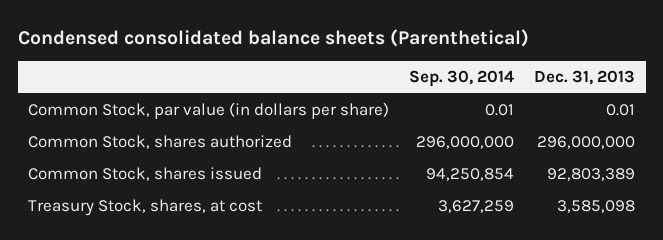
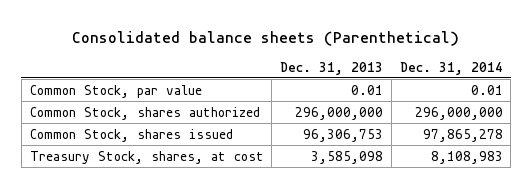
[17,28,529,47] Condensed consolidated balance sheets (Parenthetical) -> [72,30,460,46] Consolidated balance sheets (Parenthetical)
[409,70,515,88] Sep. 30, 2014 -> none
none -> [399,61,503,75] Dec. 31, 2014
[27,102,389,120] Common Stock, par value (in dollars per share) -> [29,84,202,98] Common Stock, par value
[547,168,636,182] 92,803,389 -> [303,128,384,142] 96,306,753

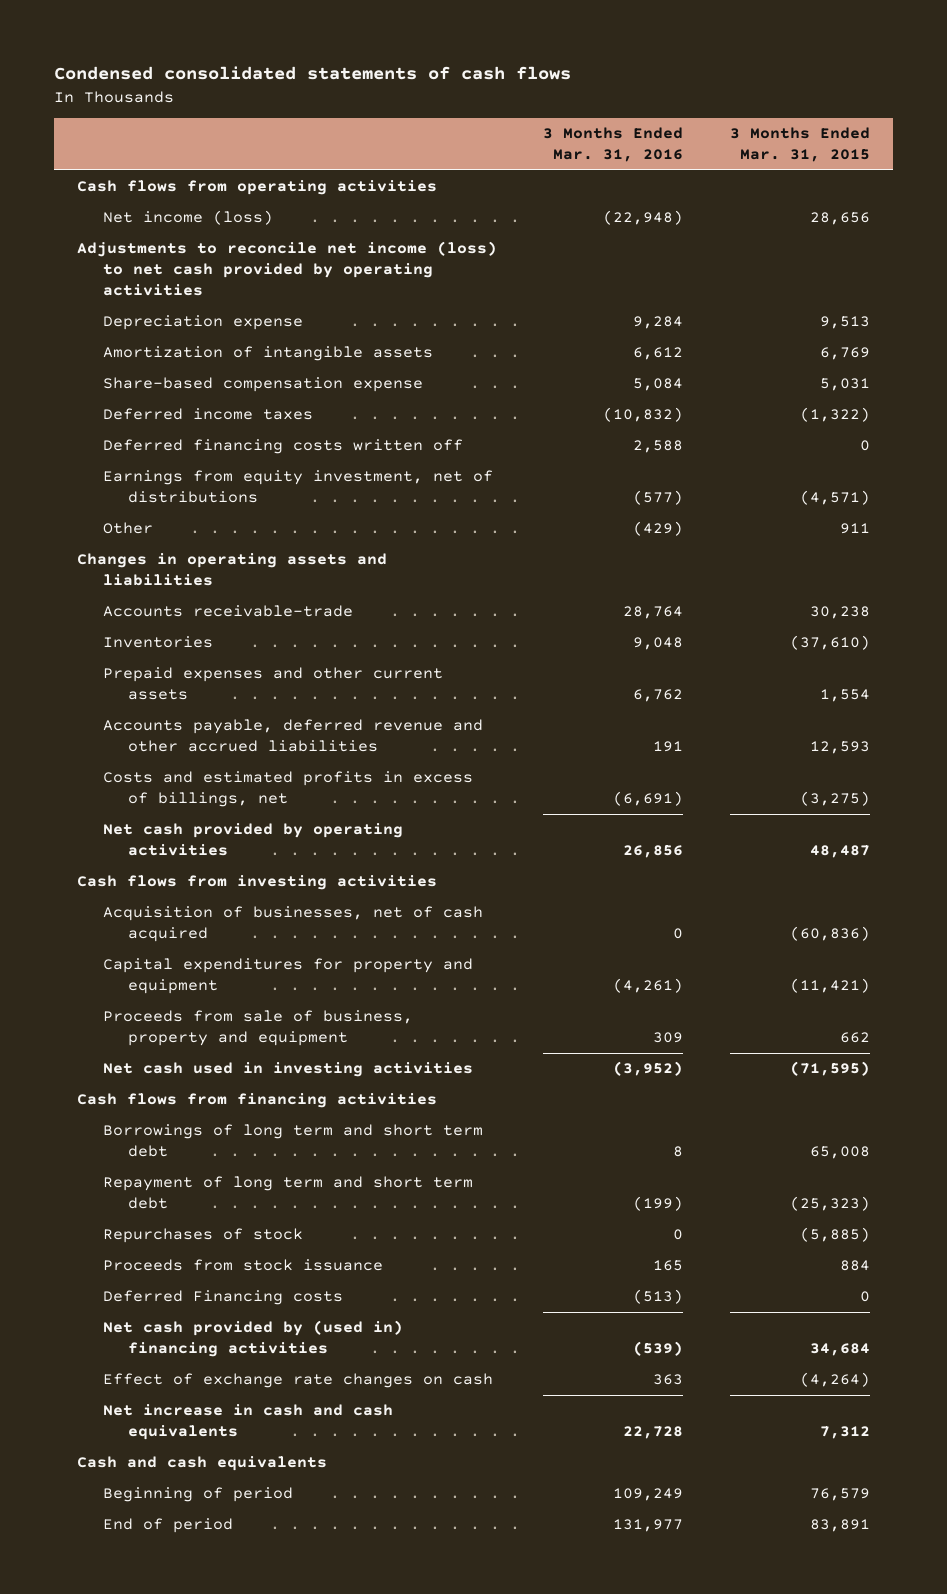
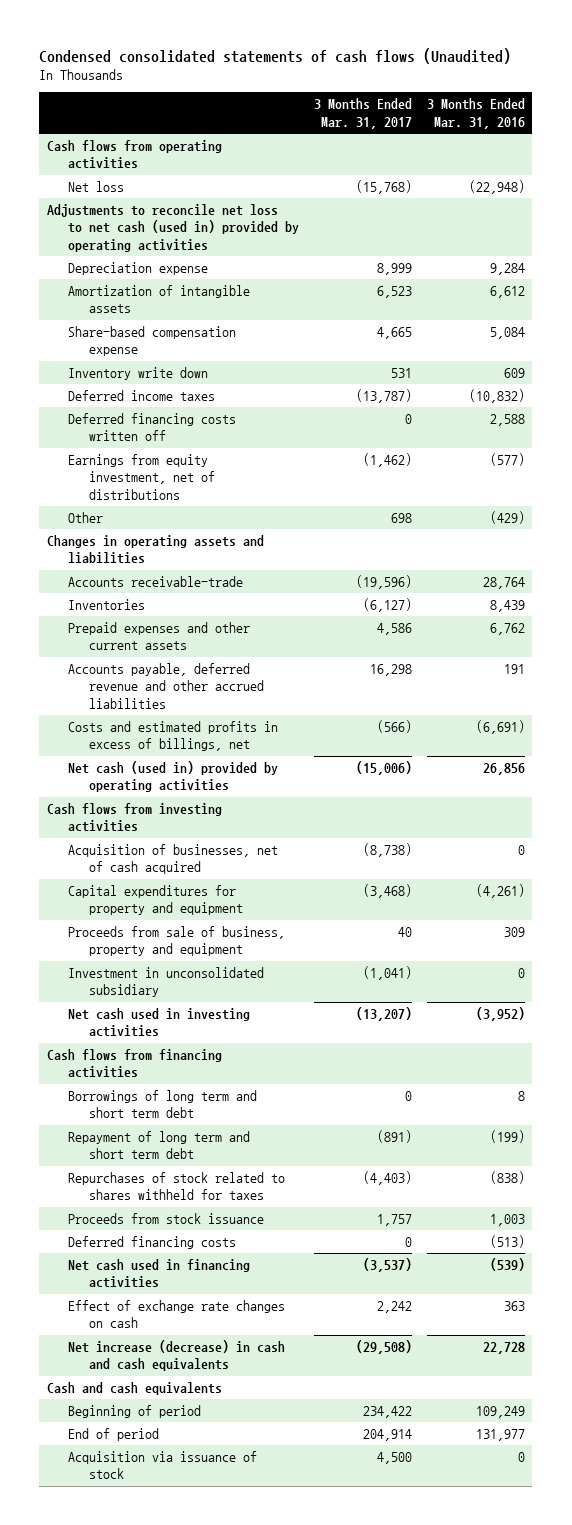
[53,66,571,81] Condensed consolidated statements of cash flows -> [39,47,512,64] Condensed consolidated statements of cash flows (Unaudited)
[729,127,870,163] 3 Months Ended Mar. 31, 2015 -> none
none -> [313,98,412,129] 3 Months Ended Mar. 31, 2017
[102,210,273,226] Net income (loss) -> [68,180,125,192] Net loss
[77,241,498,297] Adjustments to reconcile net income (loss) to net cash provided by operating activities -> [46,203,300,252] Adjustments to reconcile net loss to net cash (used in) provided by operating activities
none -> [68,366,209,380] Inventory write down
[633,637,684,651] 9,048 -> [489,599,525,612] 8,439
[102,823,403,857] Net cash provided by operating activities -> [68,760,279,793] Net cash (used in) provided by operating activities
none -> [68,966,265,998] Investment in unconsolidated subsidiary
[102,1228,303,1244] Repurchases of stock -> none
none -> [68,1171,286,1201] Repurchases of stock related to shares withheld for taxes
[653,1260,684,1272] 165 -> [489,1213,525,1226] 1,003
[102,1290,343,1306] Deferred Financing costs -> [68,1235,237,1249] Deferred financing costs
[102,1320,403,1358] Net cash provided by (used in) financing activities -> [68,1258,251,1289] Net cash used in financing activities
[102,1404,393,1441] Net increase in cash and cash equivalents -> [68,1339,286,1372] Net increase (decrease) in cash and cash equivalents
none -> [68,1450,258,1480] Acquisition via issuance of stock

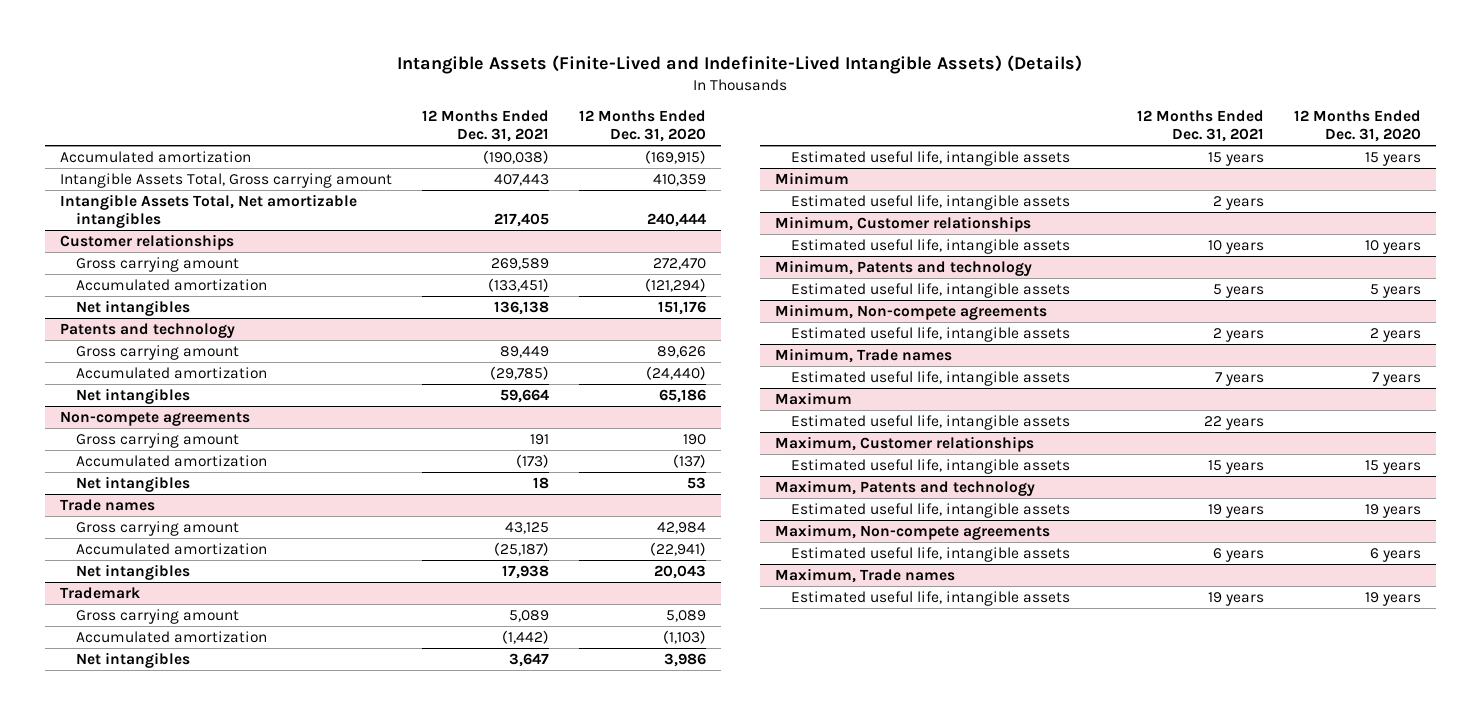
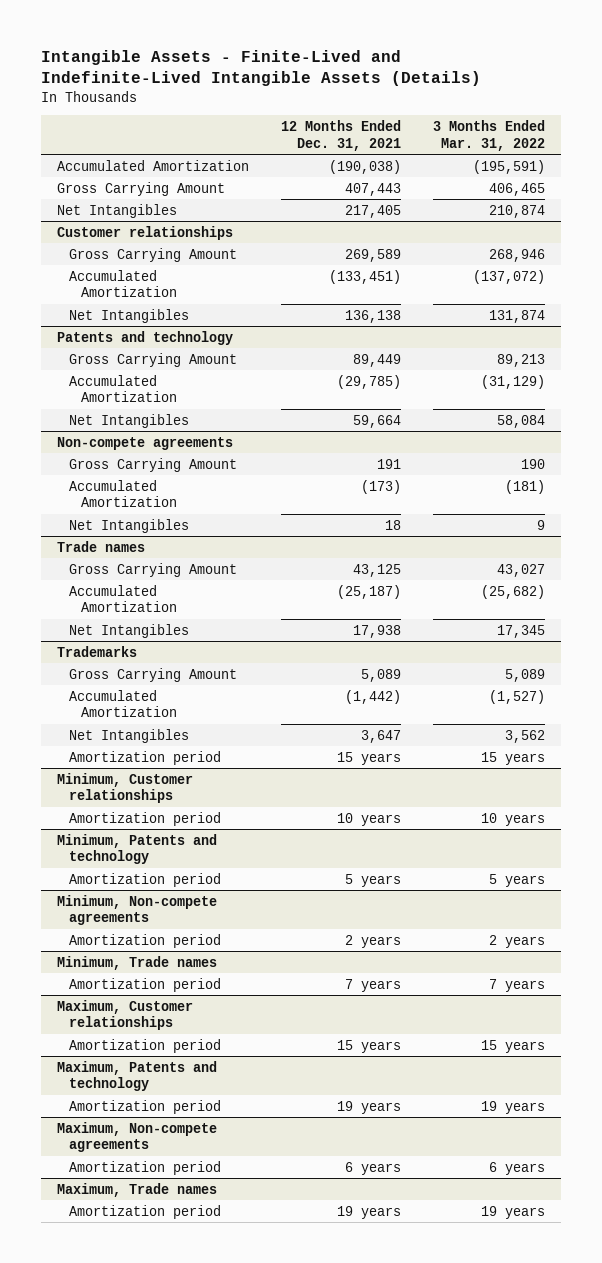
[397,54,1083,74] Intangible Assets (Finite-Lived and Indefinite-Lived Intangible Assets) (Details) -> [40,49,481,87] Intangible Assets - Finite-Lived and Indefinite-Lived Intangible Assets (Details)
[578,110,706,143] 12 Months Ended Dec. 31, 2020 -> none
none -> [433,120,546,151] 3 Months Ended Mar. 31, 2022
[59,150,251,163] Accumulated amortization -> [56,159,249,171] Accumulated Amortization
[59,172,392,188] Intangible Assets Total, Gross carrying amount -> [56,181,225,196] Gross Carrying Amount
[59,193,357,228] Intangible Assets Total, Net amortizable intangibles -> [56,203,177,218] Net Intangibles
[75,256,239,272] Gross carrying amount -> [68,247,237,262] Gross Carrying Amount
[75,278,267,291] Accumulated amortization -> [68,269,177,298] Accumulated Amortization
[75,299,190,316] Net intangibles -> [68,308,189,323] Net Intangibles
[75,344,239,360] Gross carrying amount -> [68,352,237,367] Gross Carrying Amount
[75,366,267,379] Accumulated amortization -> [68,374,177,403] Accumulated Amortization
[75,387,190,404] Net intangibles -> [68,413,189,428] Net Intangibles
[75,432,239,448] Gross carrying amount -> [68,457,237,472] Gross Carrying Amount
[75,454,267,467] Accumulated amortization -> [68,479,177,508] Accumulated Amortization
[75,475,190,492] Net intangibles -> [68,518,189,533] Net Intangibles
[774,171,849,185] Minimum -> none
[790,194,1070,210] Estimated useful life, intangible assets -> none
[75,520,239,536] Gross carrying amount -> [68,562,237,577] Gross Carrying Amount
[75,542,267,555] Accumulated amortization -> [68,584,177,613] Accumulated Amortization
[75,563,190,580] Net intangibles -> [68,623,189,638] Net Intangibles
[59,586,140,599] Trademark -> [56,645,137,657] Trademarks
[75,608,239,624] Gross carrying amount -> [68,667,237,682] Gross Carrying Amount
[75,630,267,643] Accumulated amortization -> [68,689,177,718] Accumulated Amortization
[75,651,190,668] Net intangibles -> [68,728,189,743] Net Intangibles
[790,150,1070,166] Estimated useful life, intangible assets -> [68,750,221,765] Amortization period
[790,238,1070,254] Estimated useful life, intangible assets -> [68,811,221,826] Amortization period
[790,282,1070,298] Estimated useful life, intangible assets -> [68,872,221,887] Amortization period
[790,326,1070,342] Estimated useful life, intangible assets -> [68,933,221,948] Amortization period
[774,391,852,405] Maximum -> none
[790,414,1070,430] Estimated useful life, intangible assets -> none
[790,370,1070,386] Estimated useful life, intangible assets -> [68,977,221,992] Amortization period
[790,458,1070,474] Estimated useful life, intangible assets -> [68,1038,221,1053] Amortization period
[790,502,1070,518] Estimated useful life, intangible assets -> [68,1099,221,1114] Amortization period
[790,546,1070,562] Estimated useful life, intangible assets -> [68,1160,221,1175] Amortization period
[790,590,1070,606] Estimated useful life, intangible assets -> [68,1204,221,1219] Amortization period

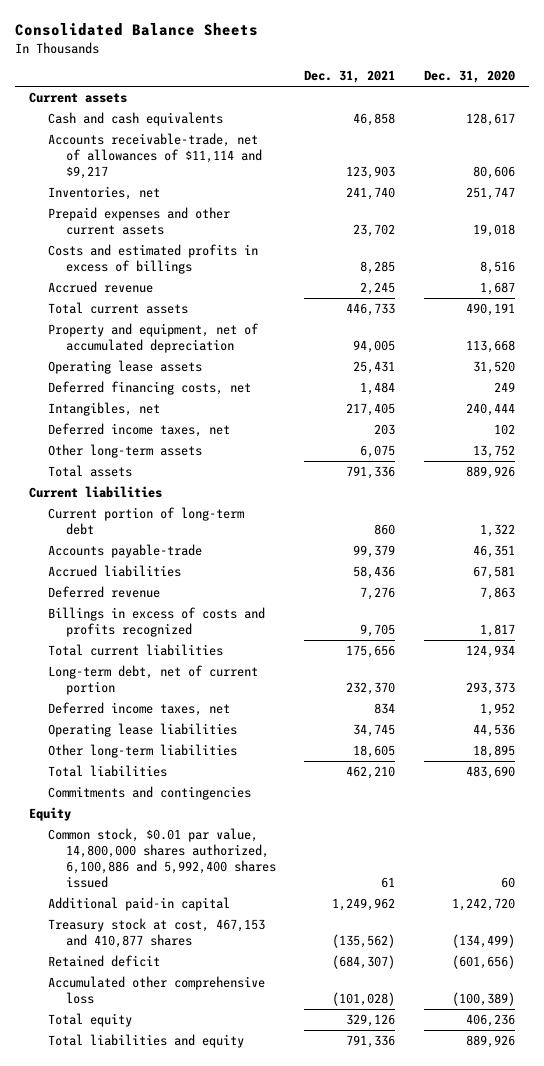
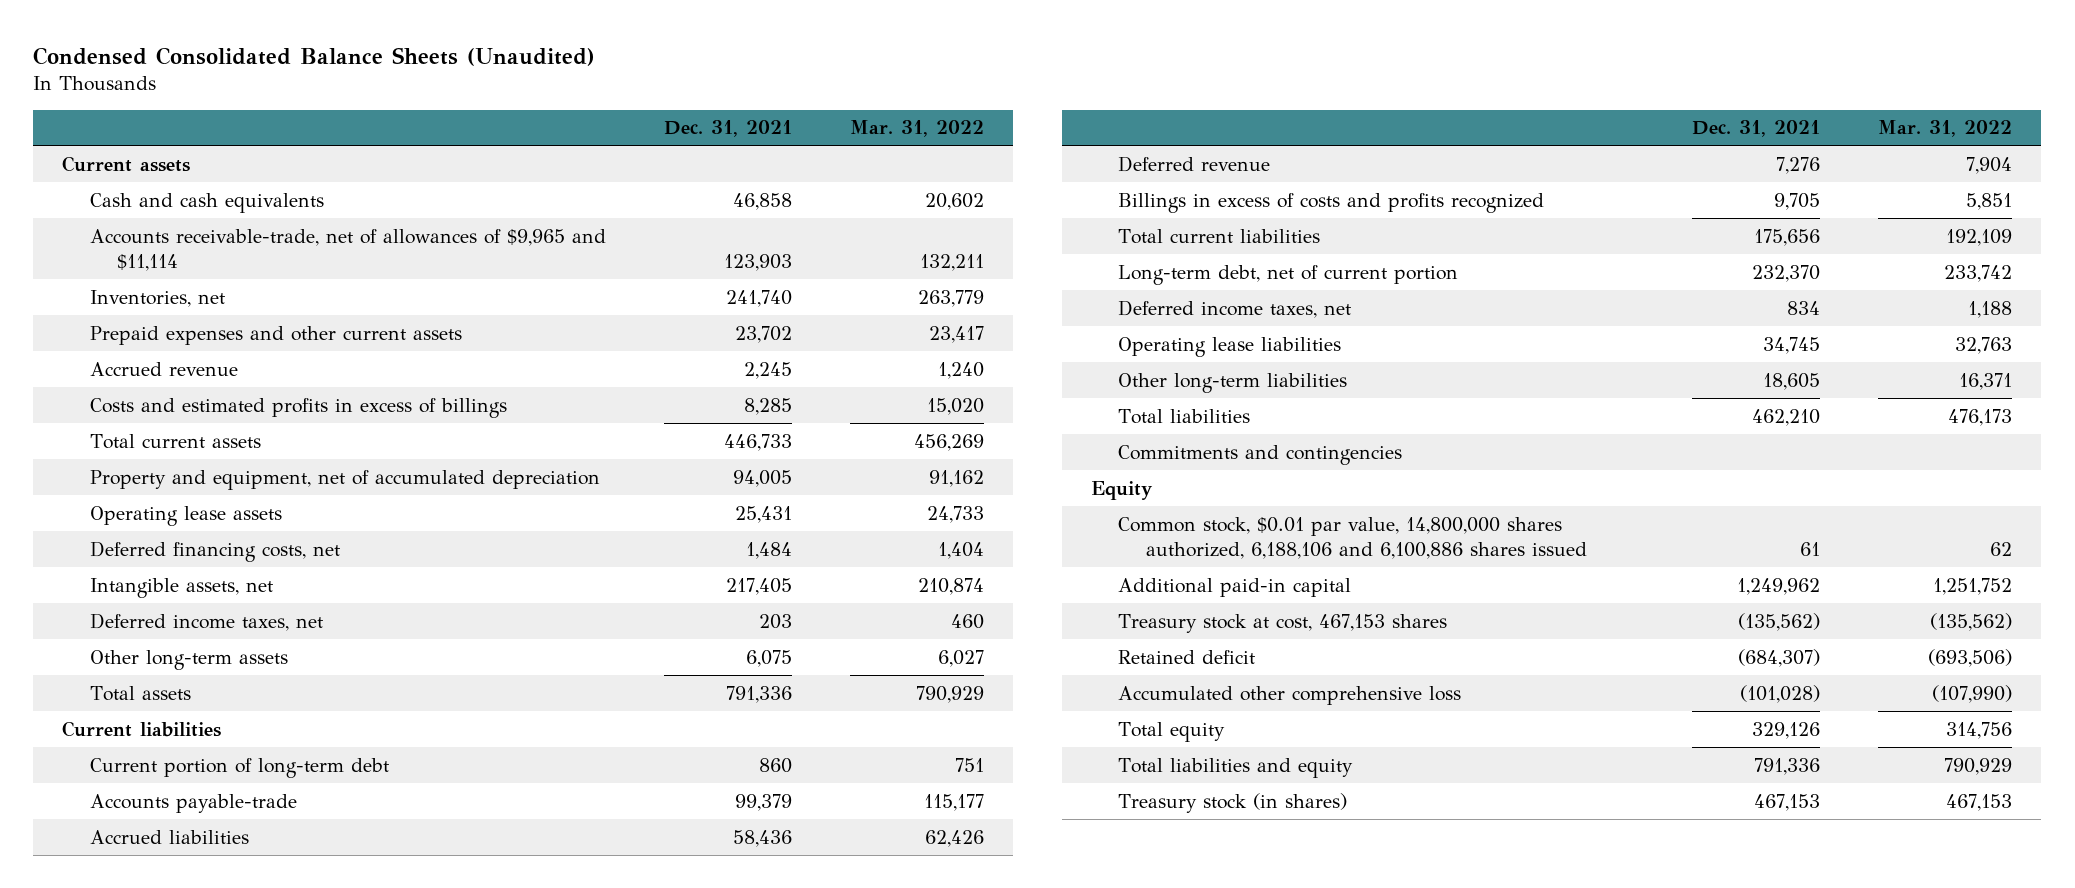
[14,22,258,36] Consolidated Balance Sheets -> [33,46,596,66] Condensed Consolidated Balance Sheets (Unaudited)
[423,70,515,84] Dec. 31, 2020 -> none
none -> [849,120,984,138] Mar. 31, 2022
[47,132,262,180] Accounts receivable-trade, net of allowances of $11,114 and $9,217 -> [89,228,606,271] Accounts receivable-trade, net of allowances of $9,965 and $11,114
[47,243,258,275] Costs and estimated profits in excess of billings -> [89,397,507,418] Costs and estimated profits in excess of billings
[47,401,160,416] Intangibles, net -> [89,577,273,598] Intangible assets, net
[47,827,276,889] Common stock, $0.01 par value, 14,800,000 shares authorized, 6,100,886 and 5,992,400 shares issued -> [1118,516,1587,559] Common stock, $0.01 par value, 14,800,000 shares authorized, 6,188,106 and 6,100,886 shares issued
[47,917,265,949] Treasury stock at cost, 467,153 and 410,877 shares -> [1118,613,1448,633] Treasury stock at cost, 467,153 shares
none -> [1118,792,1348,813] Treasury stock (in shares)

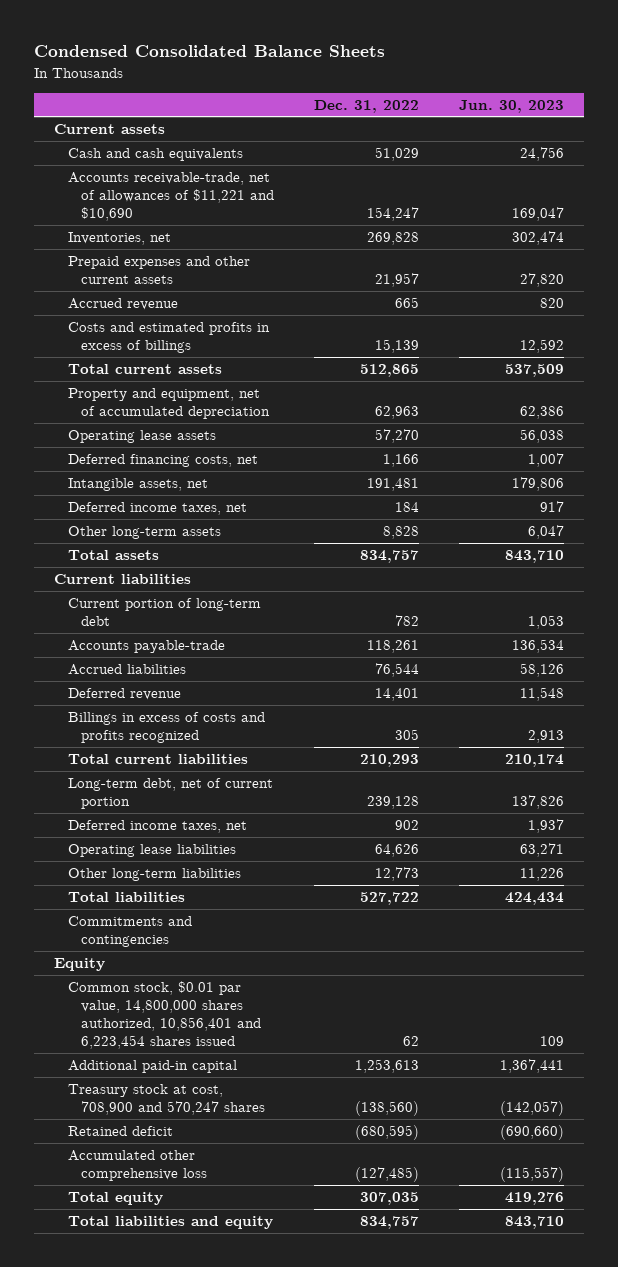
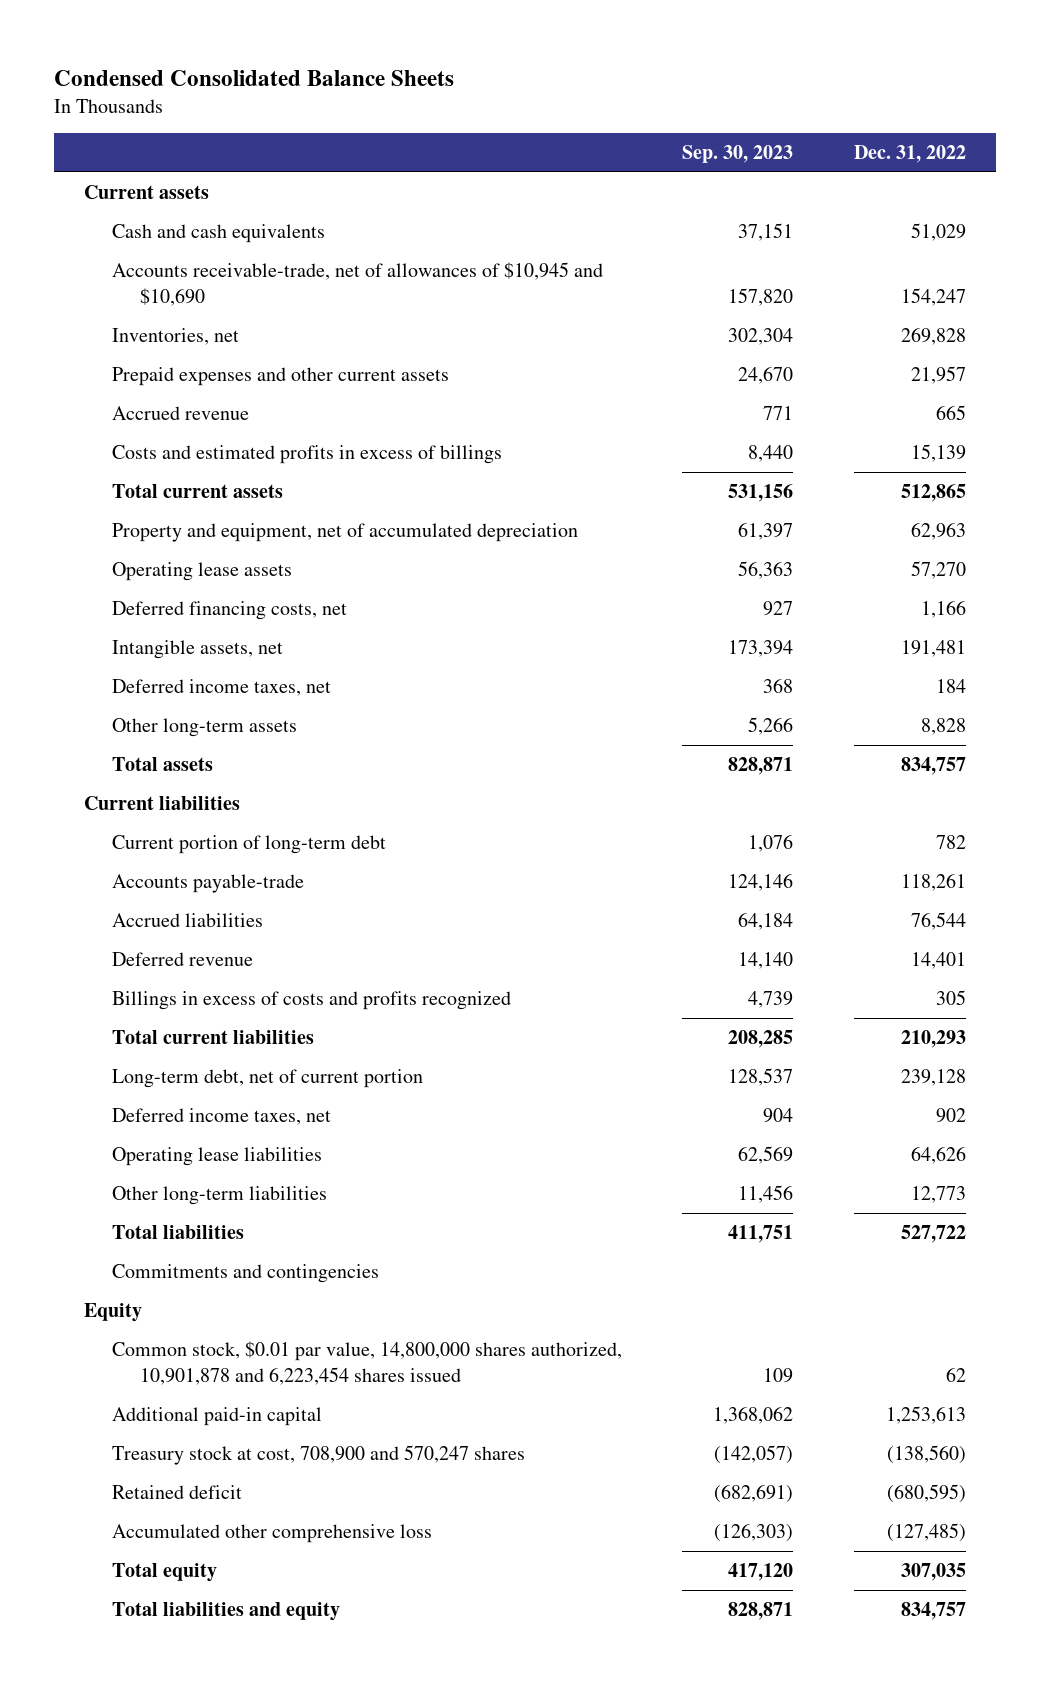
[459,99,565,113] Jun. 30, 2023 -> none
none -> [682,144,794,163] Sep. 30, 2023
[67,172,275,222] Accounts receivable-trade, net of allowances of $11,221 and $10,690 -> [112,261,604,307] Accounts receivable-trade, net of allowances of $10,945 and $10,690
[67,981,262,1050] Common stock, $0.01 par value, 14,800,000 shares authorized, 10,856,401 and 6,223,454 shares issued -> [112,1340,623,1386] Common stock, $0.01 par value, 14,800,000 shares authorized, 10,901,878 and 6,223,454 shares issued

